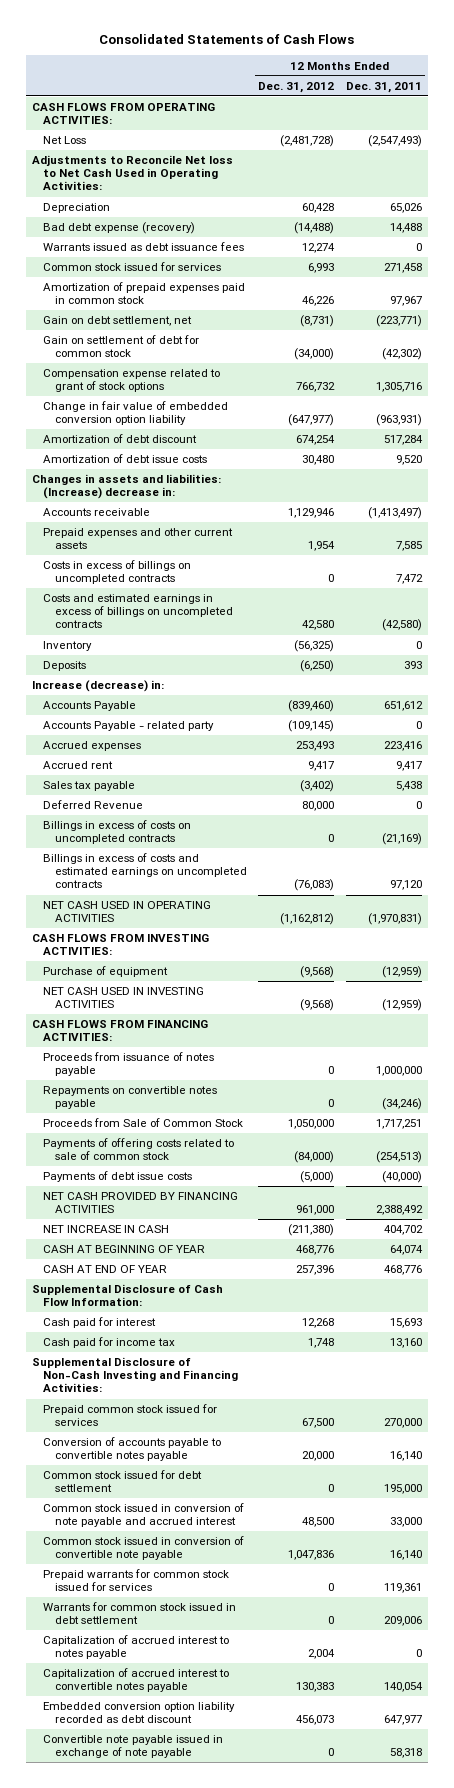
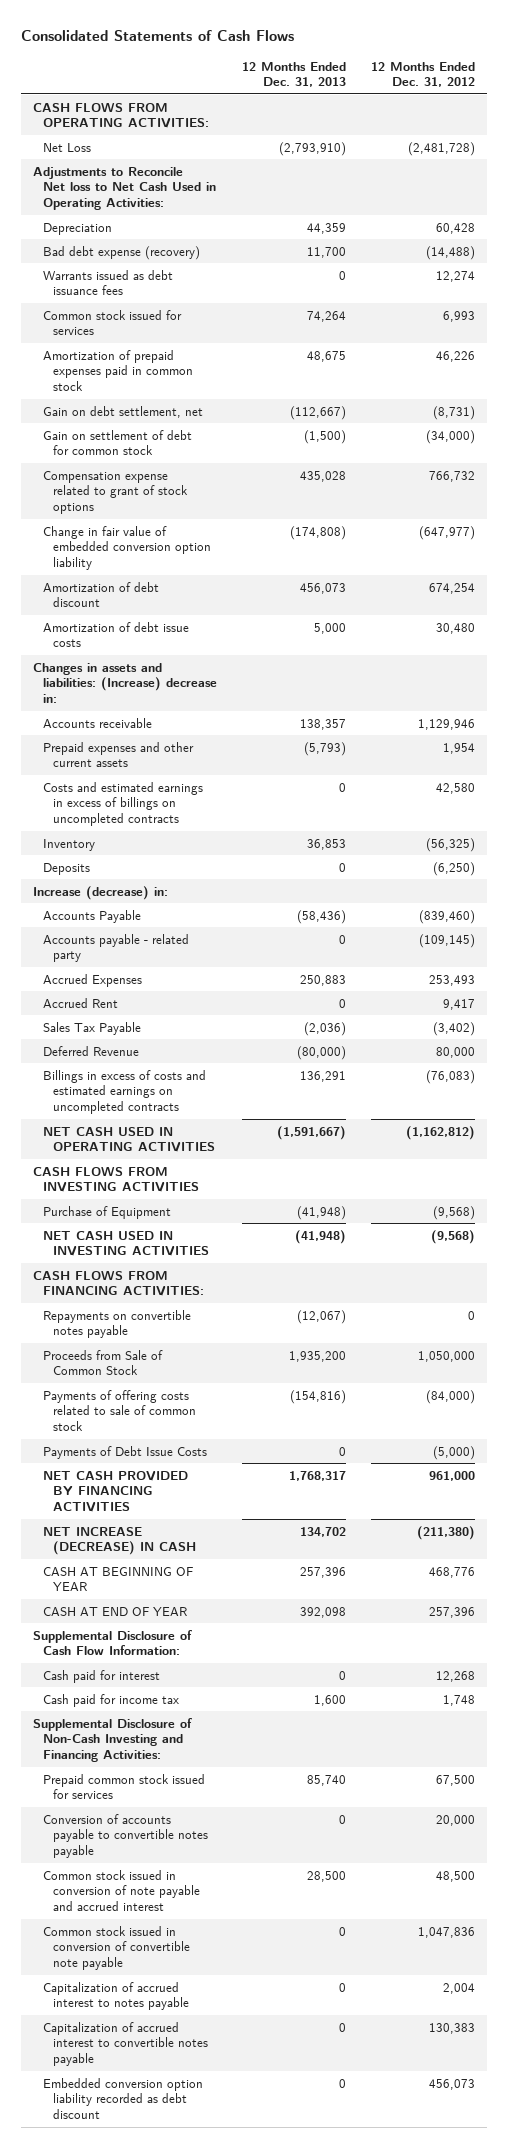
[346,81,423,93] Dec. 31, 2011 -> none
none -> [241,61,346,88] 12 Months Ended Dec. 31, 2013
[43,560,192,585] Costs in excess of billings on uncompleted contracts -> none
[43,721,215,732] Accounts Payable - related party -> [42,933,189,963] Accounts payable - related party
[43,741,142,752] Accrued expenses -> [42,973,142,987] Accrued Expenses
[43,761,114,770] Accrued rent -> [42,997,118,1008] Accrued Rent
[43,781,136,792] Sales tax payable -> [42,1021,141,1035] Sales Tax Payable
[43,820,192,845] Billings in excess of costs on uncompleted contracts -> none
[32,934,210,956] CASH FLOWS FROM INVESTING ACTIVITIES: -> [33,1166,199,1193] CASH FLOWS FROM INVESTING ACTIVITIES
[43,966,169,978] Purchase of equipment -> [42,1205,171,1219] Purchase of Equipment
[43,1052,215,1077] Proceeds from issuance of notes payable -> none
[43,1171,193,1183] Payments of debt issue costs -> [42,1445,207,1459] Payments of Debt Issue Costs
[43,1225,170,1234] NET INCREASE IN CASH -> [42,1526,196,1556] NET INCREASE (DECREASE) IN CASH
[43,1470,203,1493] Common stock issued for debt settlement -> none
[43,1569,230,1592] Prepaid warrants for common stock issued for services -> none
[43,1602,237,1625] Warrants for common stock issued in debt settlement -> none
[43,1735,224,1759] Convertible note payable issued in exchange of note payable -> none

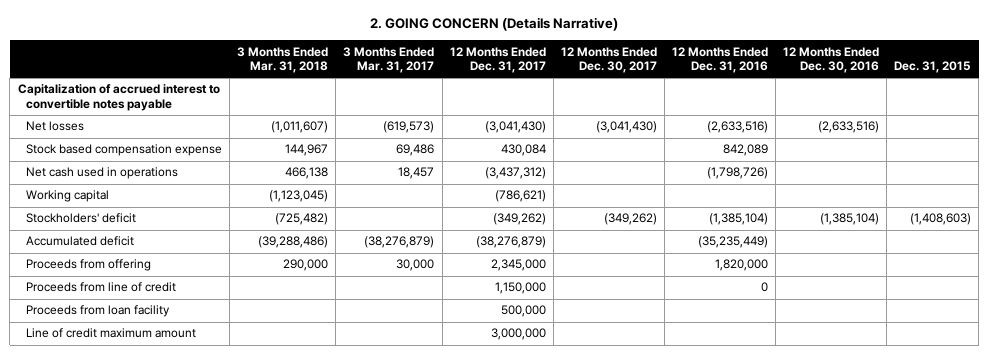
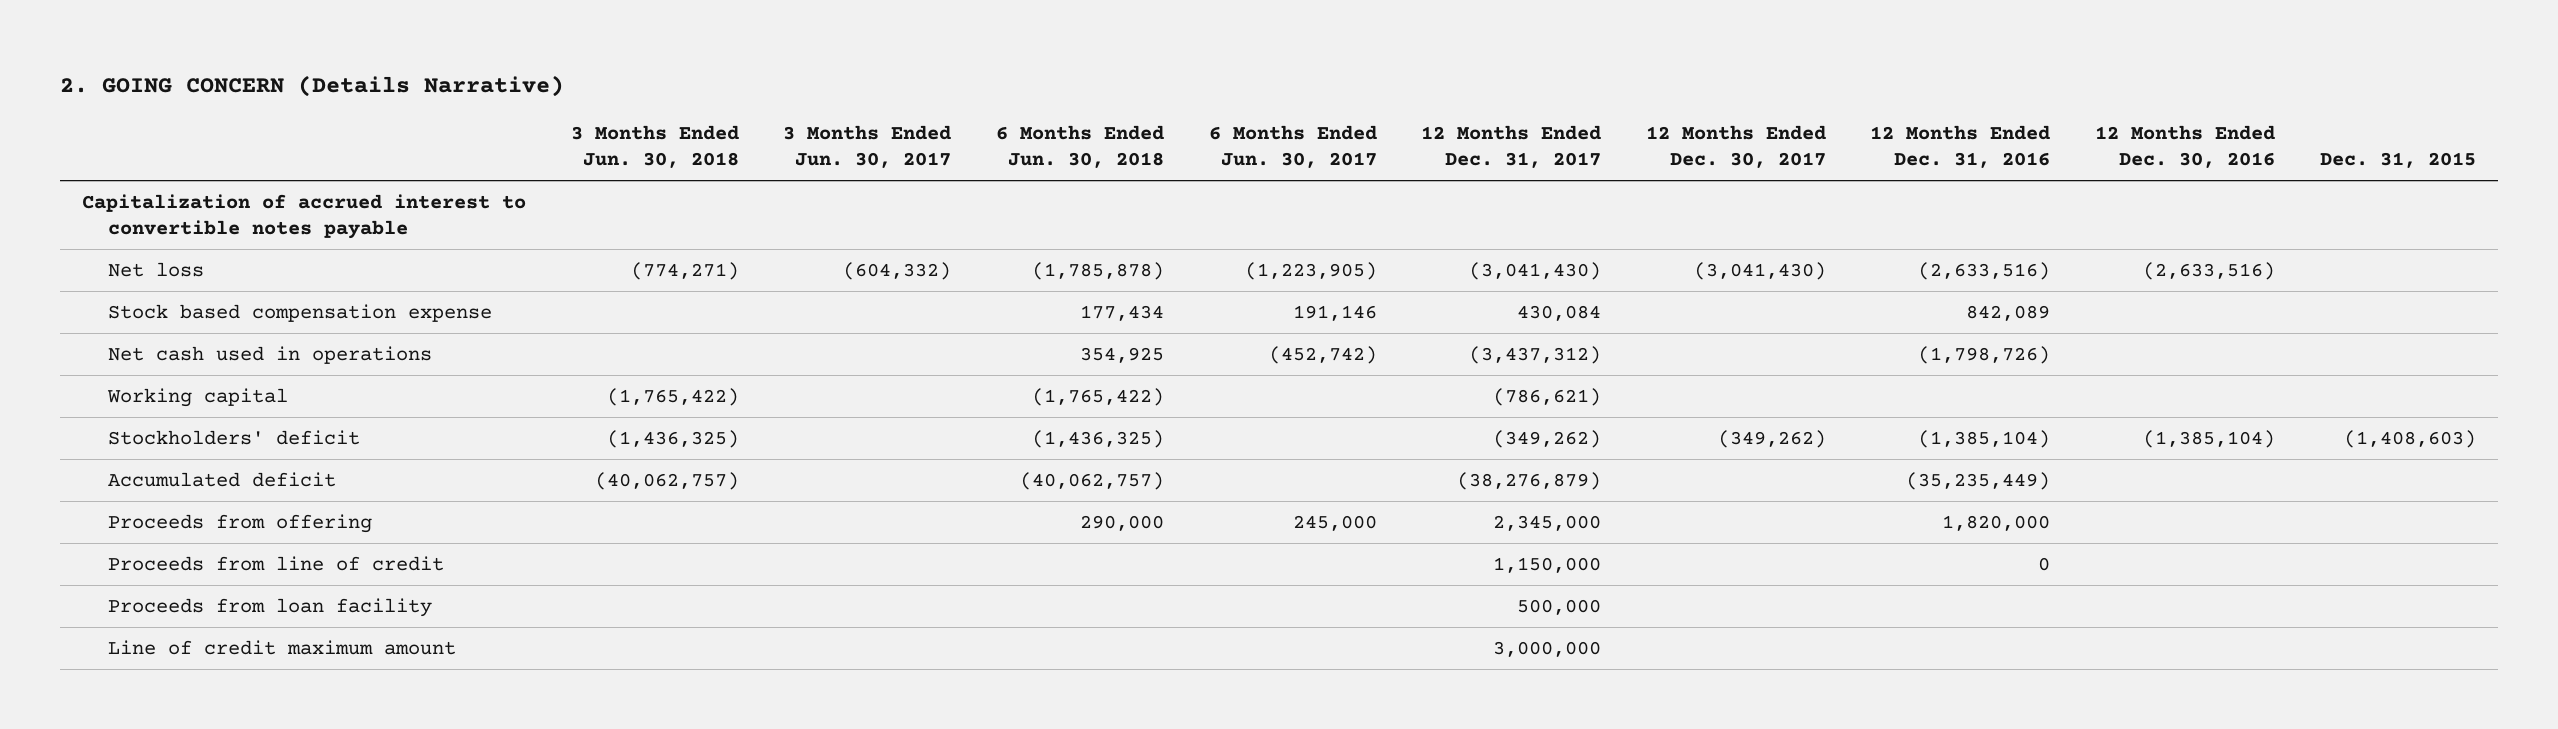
[237,46,329,74] 3 Months Ended Mar. 31, 2018 -> none
[343,46,435,74] 3 Months Ended Mar. 31, 2017 -> none
none -> [570,125,739,169] 3 Months Ended Jun. 30, 2018
none -> [783,125,952,169] 3 Months Ended Jun. 30, 2017
none -> [996,125,1165,169] 6 Months Ended Jun. 30, 2018
none -> [1208,125,1377,169] 6 Months Ended Jun. 30, 2017
[26,121,85,132] Net losses -> [107,262,204,278] Net loss

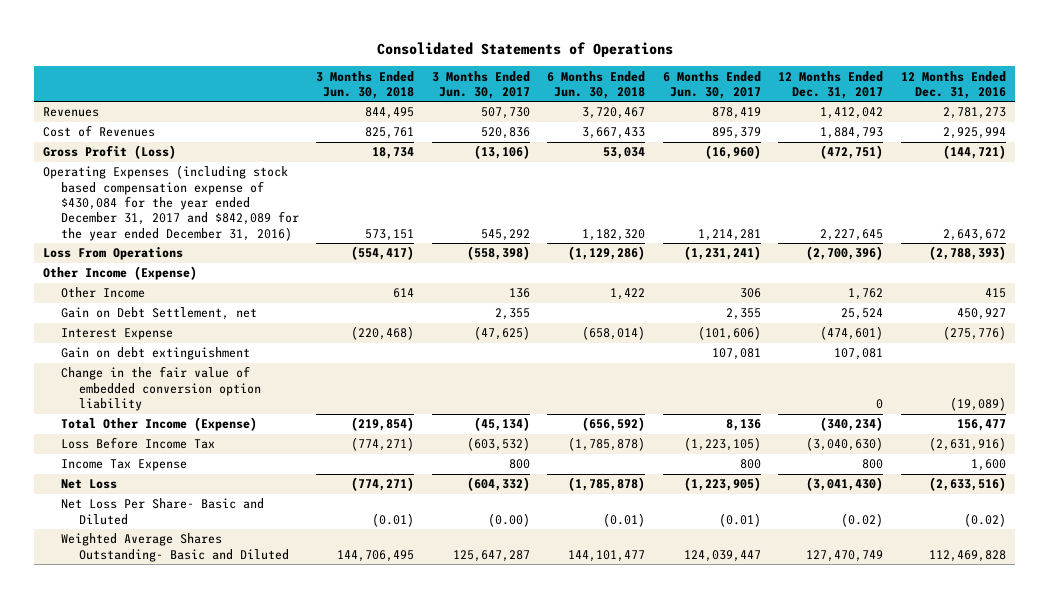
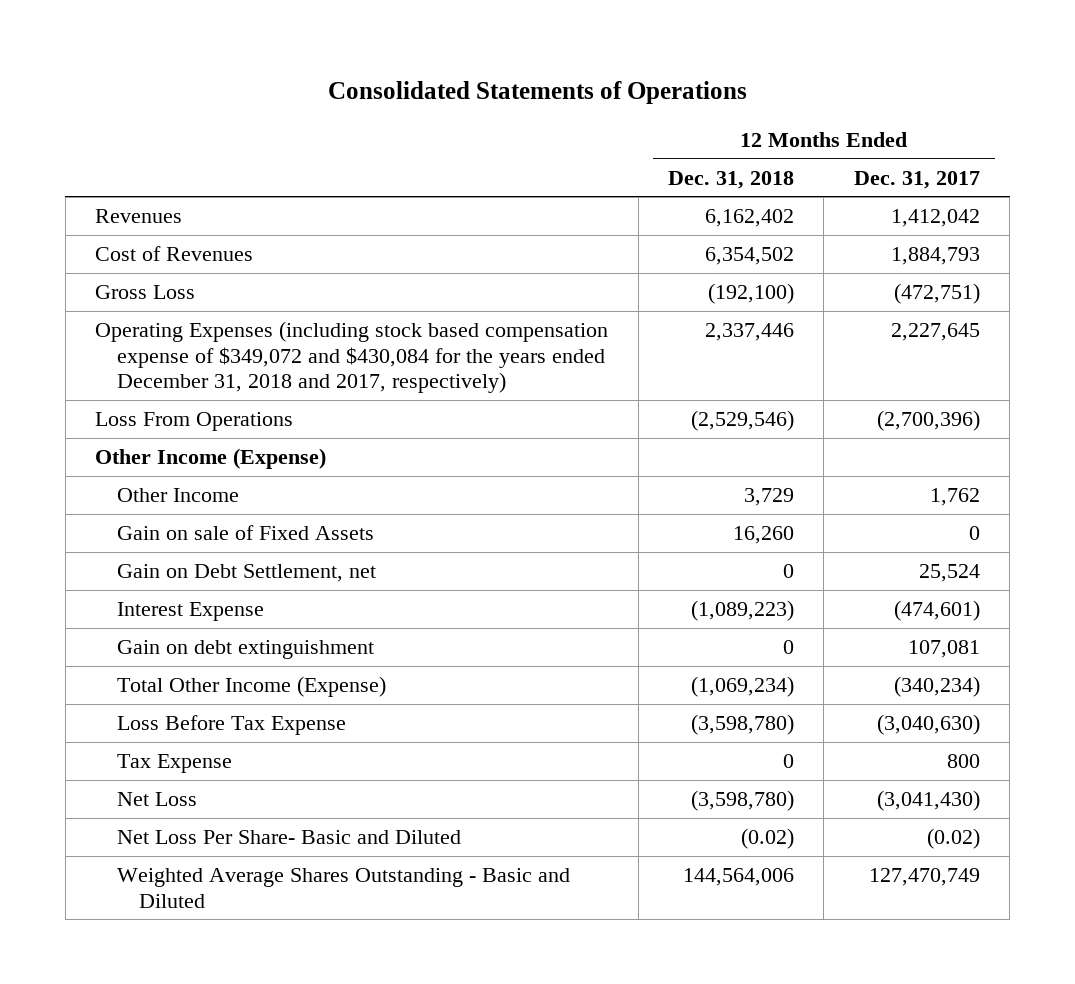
[316,70,415,99] 3 Months Ended Jun. 30, 2018 -> none
[431,70,530,99] 3 Months Ended Jun. 30, 2017 -> none
[547,70,646,99] 6 Months Ended Jun. 30, 2018 -> none
[662,70,761,99] 6 Months Ended Jun. 30, 2017 -> none
[900,70,1006,99] 12 Months Ended Dec. 31, 2016 -> none
none -> [668,170,795,189] Dec. 31, 2018
[43,145,177,160] Gross Profit (Loss) -> [95,284,196,299] Gross Loss
[43,165,299,241] Operating Expenses (including stock based compensation expense of $430,084 for the year ended December 31, 2017 and $842,089 for the year ended December 31, 2016) -> [95,320,609,394] Operating Expenses (including stock based compensation expense of $349,072 and $430,084 for the years ended December 31, 2018 and 2017, respectively)
none -> [117,524,375,540] Gain on sale of Fixed Assets
[60,366,261,412] Change in the fair value of embedded conversion option liability -> none
[60,437,215,450] Loss Before Income Tax -> [117,714,347,735] Loss Before Tax Expense
[60,459,187,472] Income Tax Expense -> [117,753,233,773] Tax Expense
[60,533,289,562] Weighted Average Shares Outstanding- Basic and Diluted -> [117,867,571,908] Weighted Average Shares Outstanding - Basic and Diluted

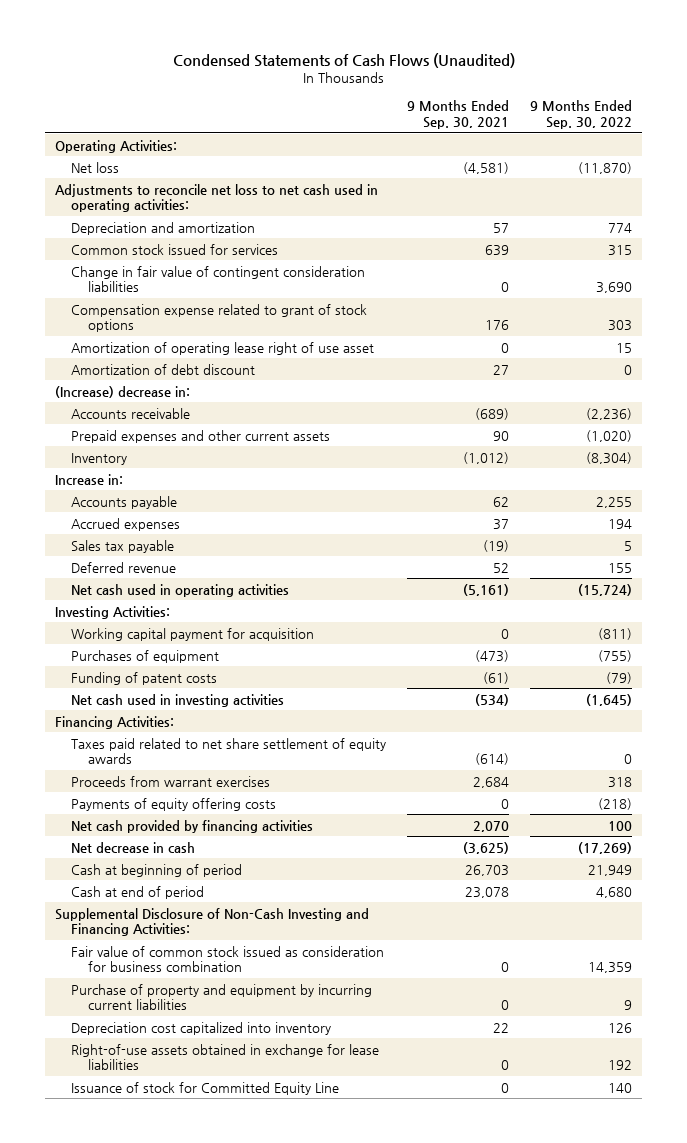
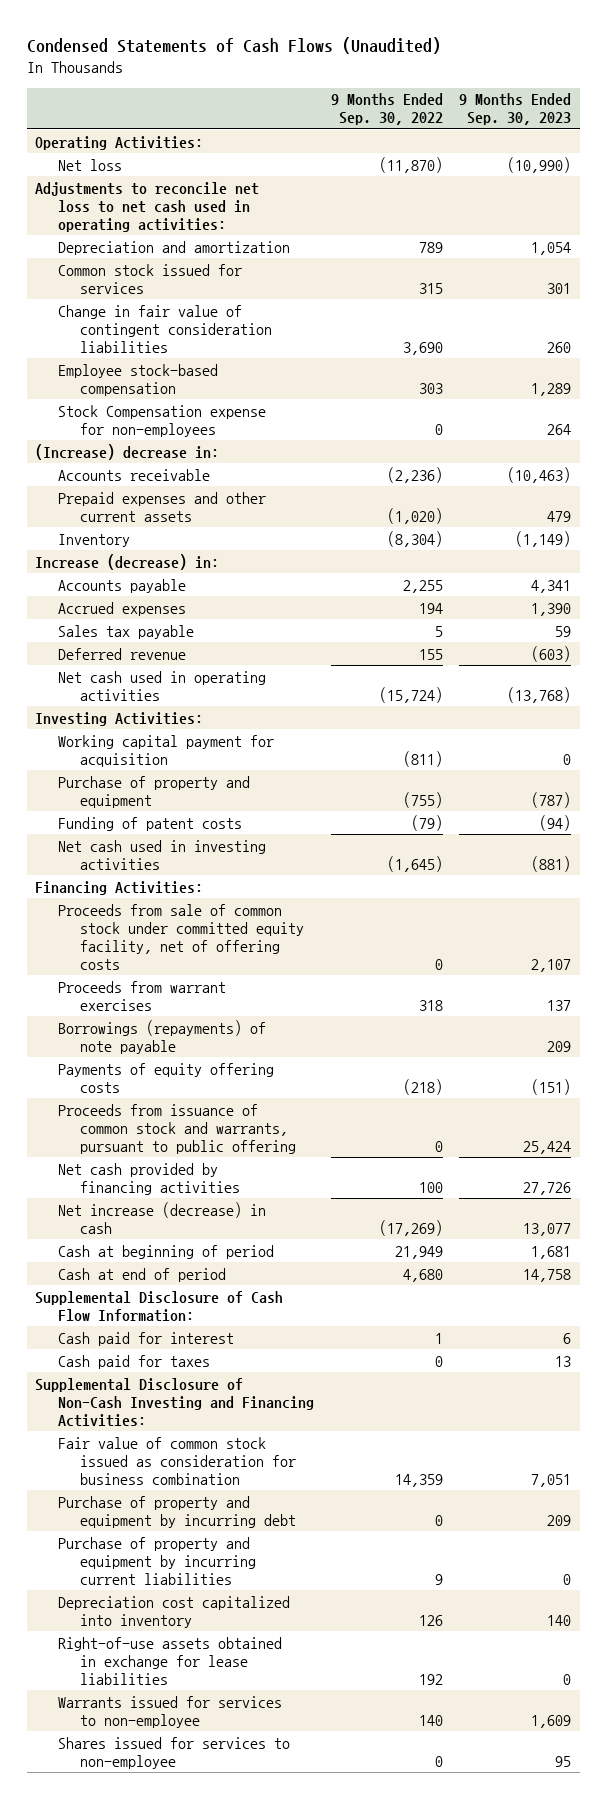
[407,100,510,130] 9 Months Ended Sep. 30, 2021 -> none
none -> [459,93,572,126] 9 Months Ended Sep. 30, 2023
[608,222,633,233] 774 -> [418,241,443,253] 789
[71,341,375,355] Amortization of operating lease right of use asset -> none
[71,363,256,375] Amortization of debt discount -> none
[71,303,368,333] Compensation expense related to grant of stock options -> [57,363,218,396] Employee stock-based compensation
none -> [57,404,266,437] Stock Compensation expense for non-employees
[55,473,124,485] Increase in: -> [35,553,220,570] Increase (decrease) in:
[71,649,220,663] Purchases of equipment -> [57,775,250,808] Purchase of property and equipment
[71,737,387,765] Taxes paid related to net share settlement of equity awards -> none
none -> [57,903,305,970] Proceeds from sale of common stock under committed equity facility, net of offering costs
none -> [57,1019,266,1054] Borrowings (repayments) of note payable
none -> [57,1103,297,1154] Proceeds from issuance of common stock and warrants, pursuant to public offering
[71,841,196,853] Net decrease in cash -> [57,1201,266,1234] Net increase (decrease) in cash
none -> [35,1290,284,1322] Supplemental Disclosure of Cash Flow Information:
none -> [57,1331,234,1346] Cash paid for interest
none -> [57,1354,210,1369] Cash paid for taxes
none -> [57,1495,297,1528] Purchase of property and equipment by incurring debt
[71,1081,340,1095] Issuance of stock for Committed Equity Line -> none
none -> [57,1695,282,1728] Warrants issued for services to non-employee
none -> [57,1736,290,1769] Shares issued for services to non-employee

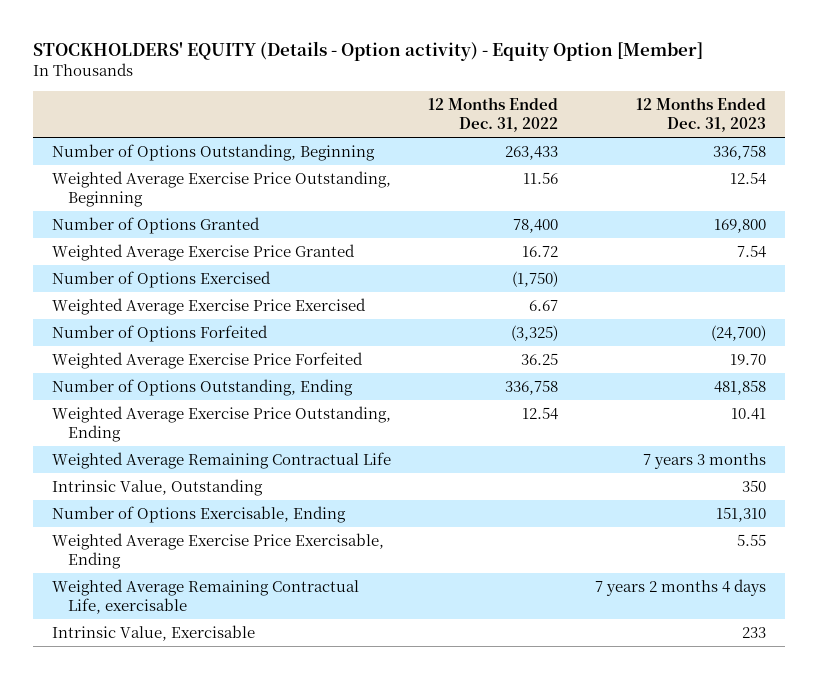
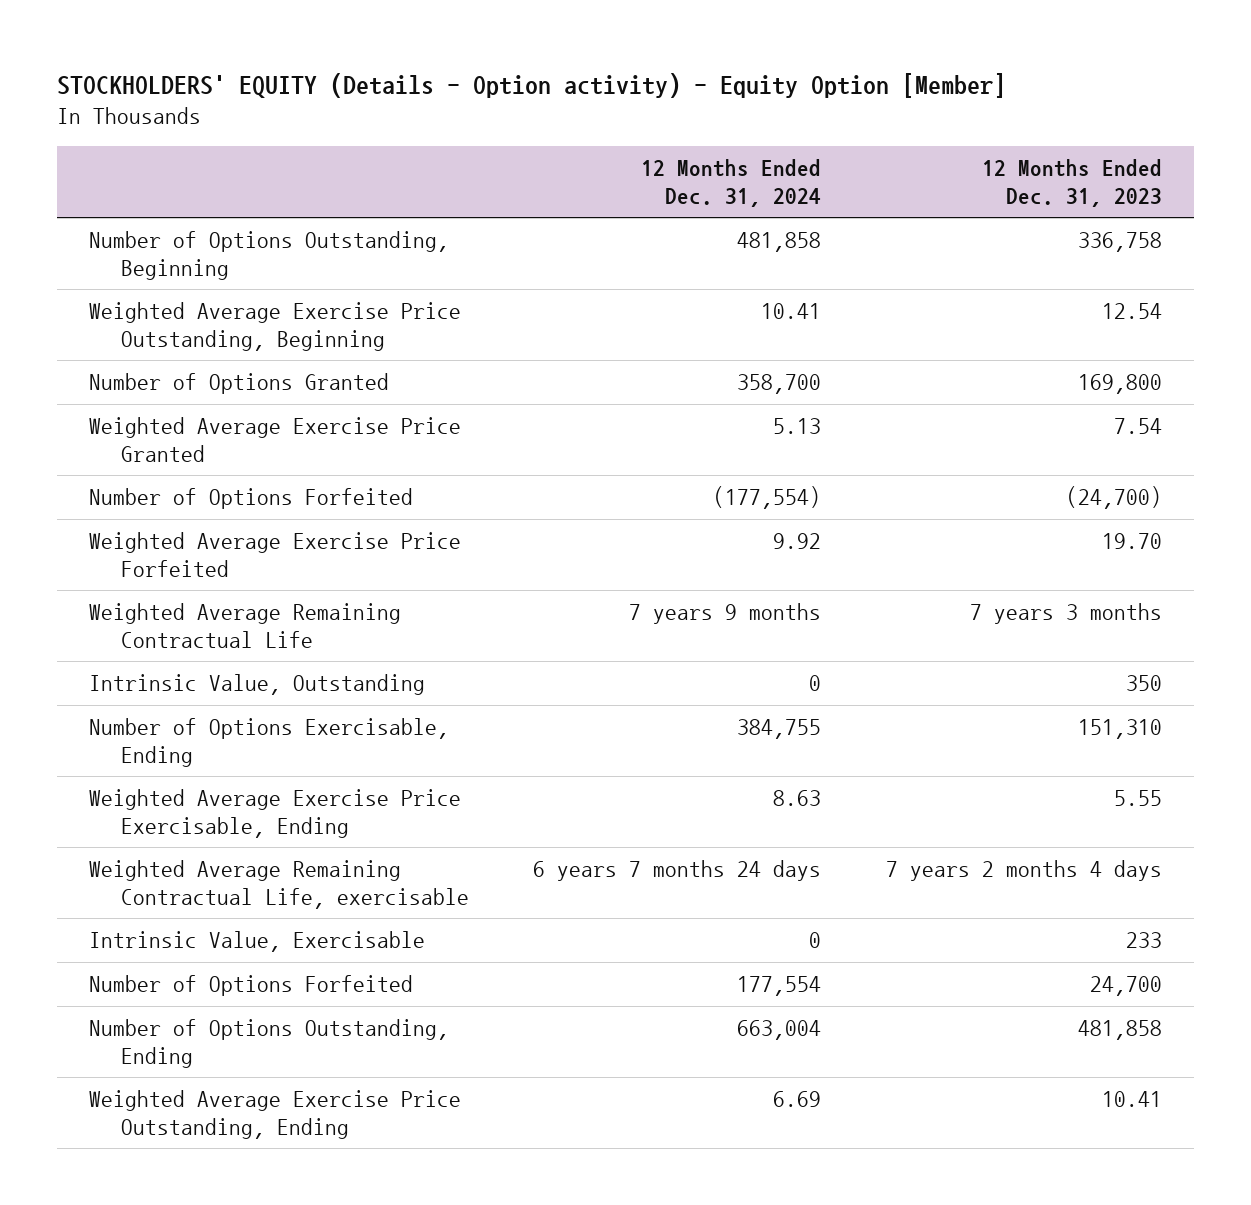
[427,97,558,133] 12 Months Ended Dec. 31, 2022 -> none
none -> [641,159,822,207] 12 Months Ended Dec. 31, 2024
[51,270,271,288] Number of Options Exercised -> none
[51,297,366,315] Weighted Average Exercise Price Exercised -> none
none -> [89,975,414,997] Number of Options Forfeited
[51,378,353,396] Number of Options Outstanding, Ending -> [89,1019,450,1068] Number of Options Outstanding, Ending
[51,405,391,442] Weighted Average Exercise Price Outstanding, Ending -> [89,1090,462,1139] Weighted Average Exercise Price Outstanding, Ending

